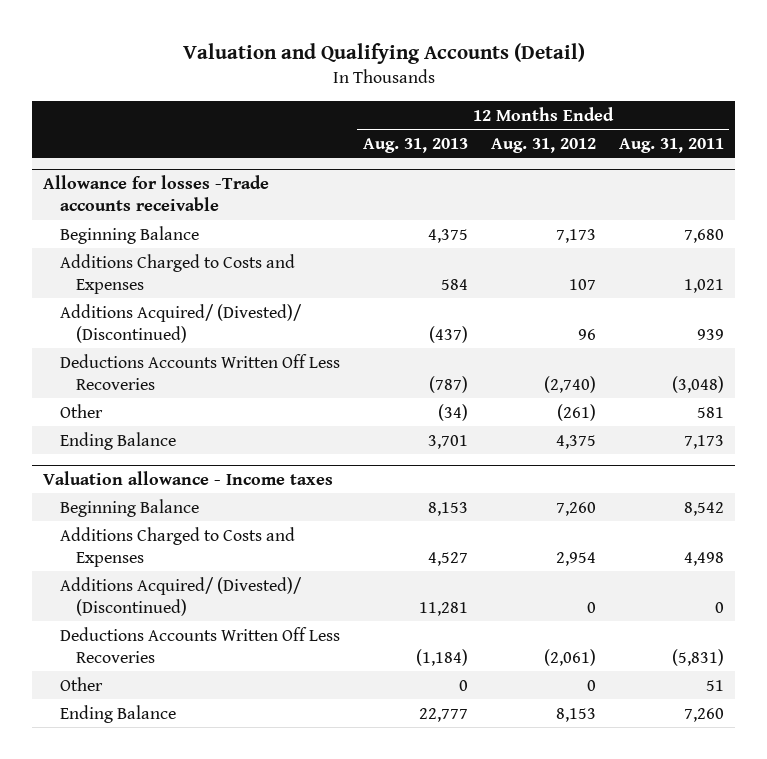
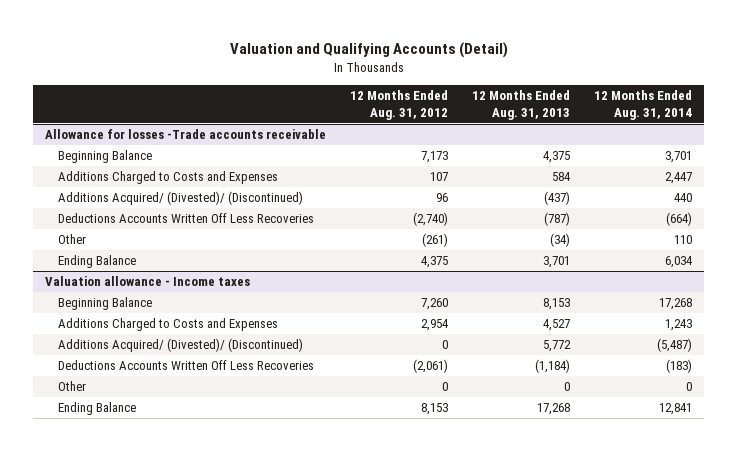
[618,137,724,153] Aug. 31, 2011 -> none
none -> [594,89,693,120] 12 Months Ended Aug. 31, 2014
[418,601,468,616] 11,281 -> [543,340,572,353] 5,772
[418,707,468,722] 22,777 -> [537,403,571,416] 17,268

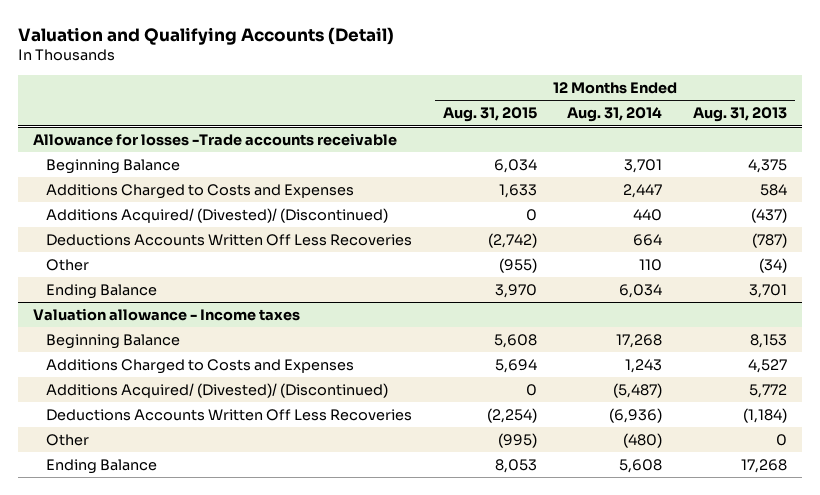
[350,89,449,120] 12 Months Ended Aug. 31, 2012 -> none
none -> [442,107,537,123] Aug. 31, 2015
[666,212,693,227] (664) -> [633,233,663,246] 664
[666,359,693,374] (183) -> [609,407,663,423] (6,936)
[686,382,693,392] 0 -> [623,432,663,448] (480)
[659,403,693,416] 12,841 -> [619,458,663,473] 5,608

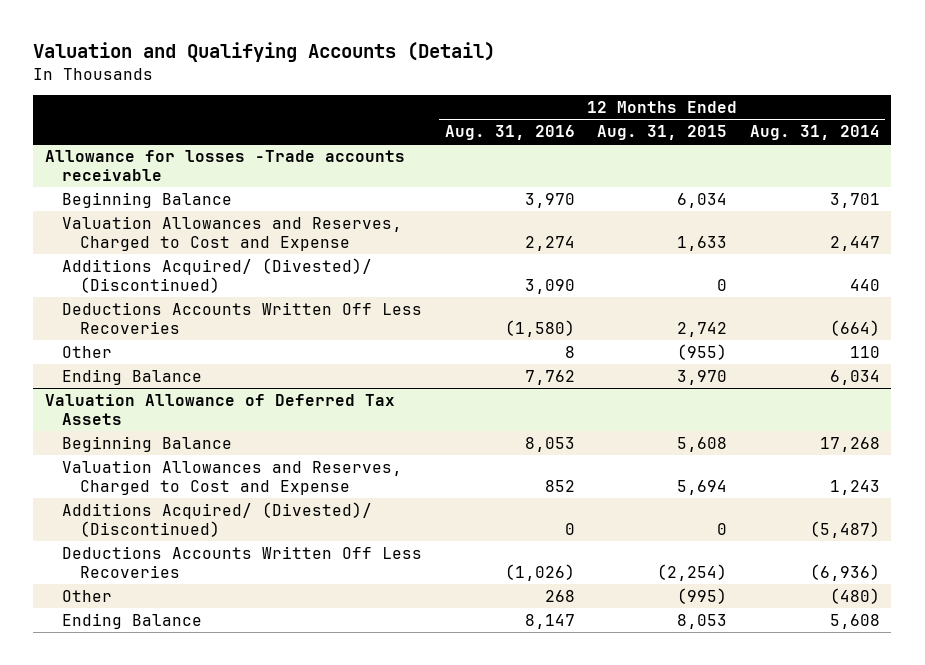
[693,107,788,123] Aug. 31, 2013 -> none
none -> [444,125,575,141] Aug. 31, 2016
[46,183,355,199] Additions Charged to Costs and Expenses -> [62,215,403,251] Valuation Allowances and Reserves, Charged to Cost and Expense
[487,232,537,248] (2,742) -> [677,321,728,337] 2,742
[633,233,663,246] 664 -> [829,319,880,336] (664)
[33,307,301,321] Valuation allowance - Income taxes -> [44,393,395,425] Valuation Allowance of Deferred Tax Assets
[46,358,355,374] Additions Charged to Costs and Expenses -> [62,459,403,495] Valuation Allowances and Reserves, Charged to Cost and Expense

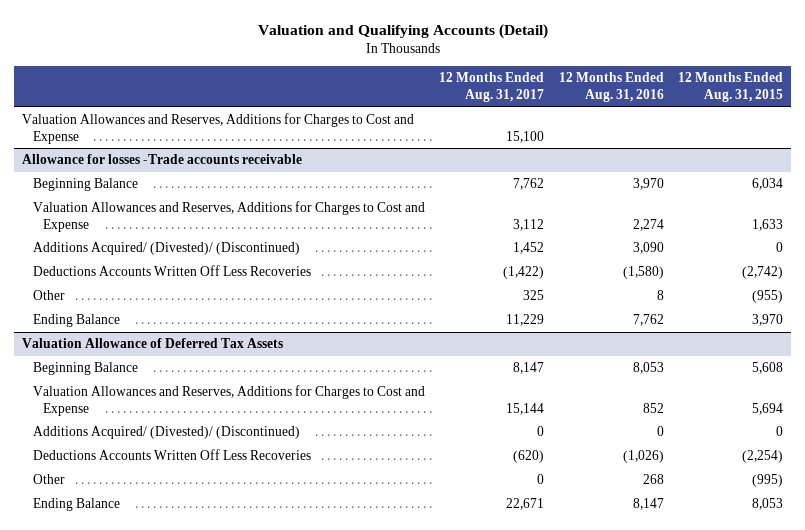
[749,125,880,141] Aug. 31, 2014 -> none
none -> [439,72,545,103] 12 Months Ended Aug. 31, 2017
none -> [21,113,414,144] Valuation Allowances and Reserves, Additions for Charges to Cost and Expense
[62,215,403,251] Valuation Allowances and Reserves, Charged to Cost and Expense -> [32,201,425,232] Valuation Allowances and Reserves, Additions for Charges to Cost and Expense
[677,321,728,337] 2,742 -> [742,266,784,280] (2,742)
[62,459,403,495] Valuation Allowances and Reserves, Charged to Cost and Expense -> [32,385,425,416] Valuation Allowances and Reserves, Additions for Charges to Cost and Expense

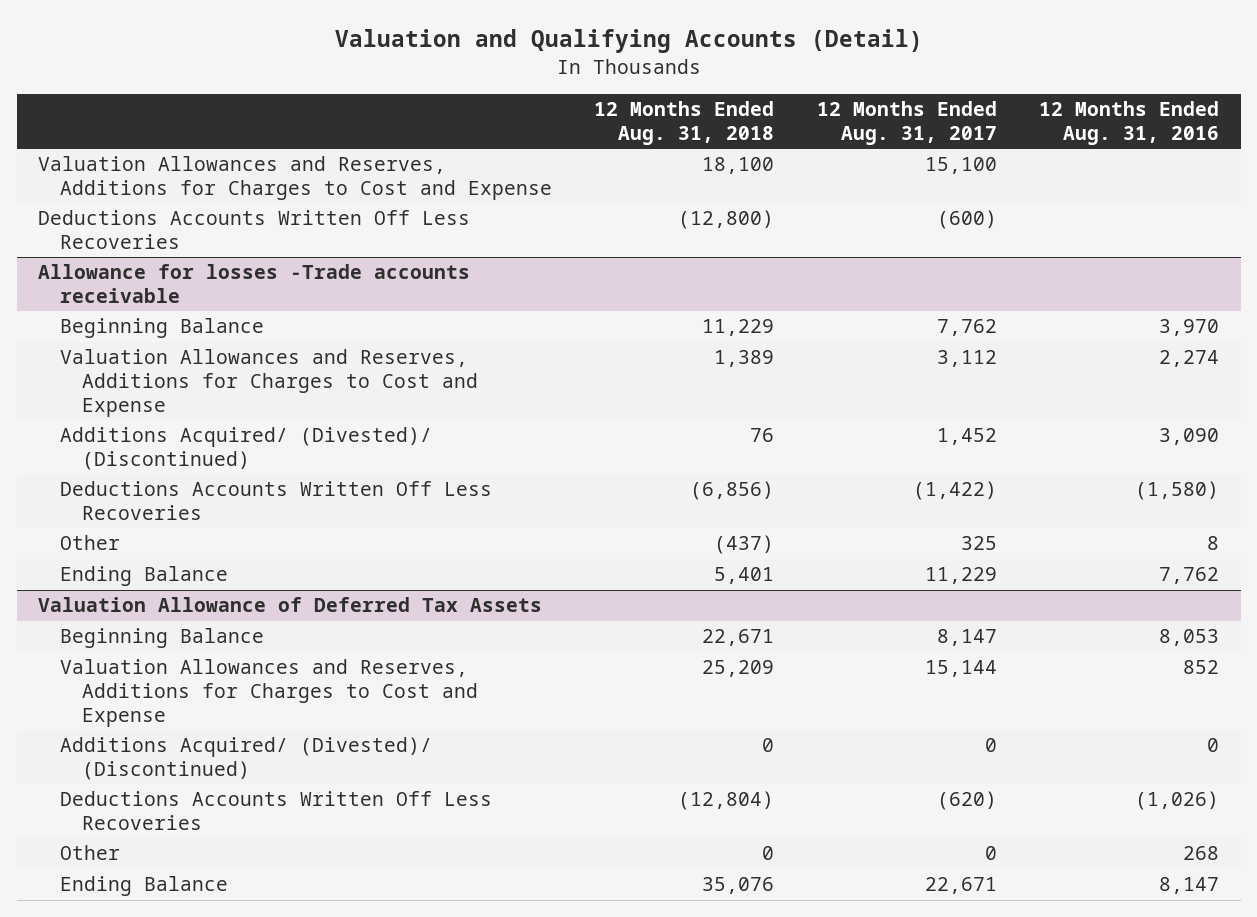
[678,72,784,103] 12 Months Ended Aug. 31, 2015 -> none
none -> [594,101,775,145] 12 Months Ended Aug. 31, 2018
none -> [38,210,471,250] Deductions Accounts Written Off Less Recoveries

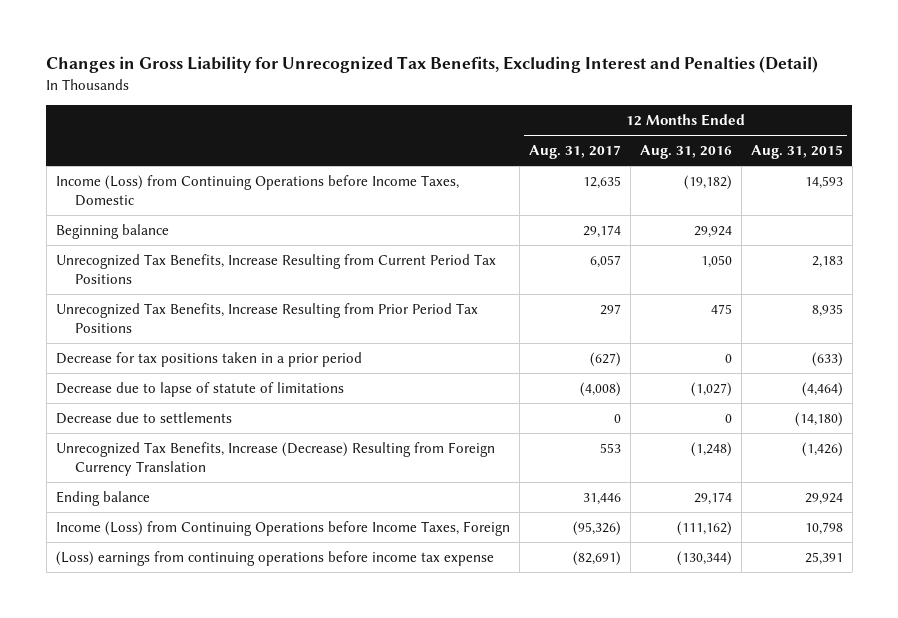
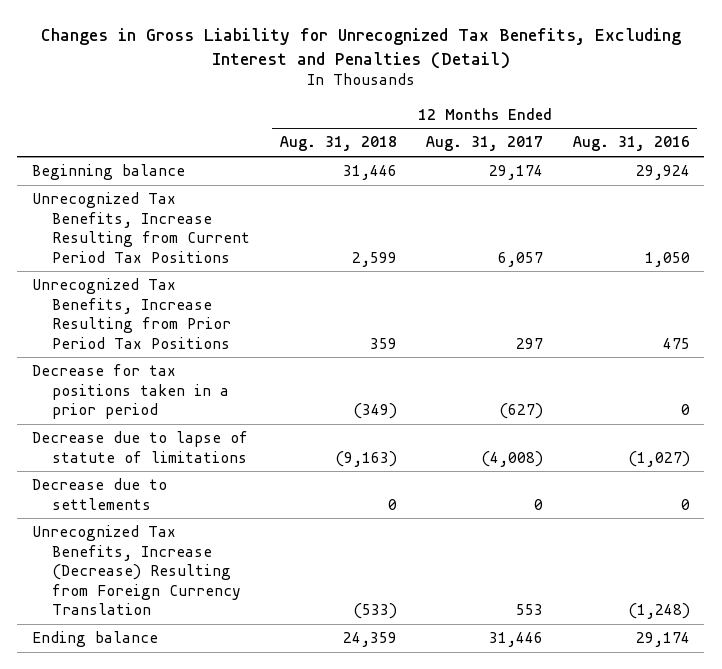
[750,145,843,160] Aug. 31, 2015 -> none
none -> [279,136,397,152] Aug. 31, 2018
[55,175,459,206] Income (Loss) from Continuing Operations before Income Taxes, Domestic -> none
[55,521,510,537] Income (Loss) from Continuing Operations before Income Taxes, Foreign -> none
[55,551,494,567] (Loss) earnings from continuing operations before income tax expense -> none

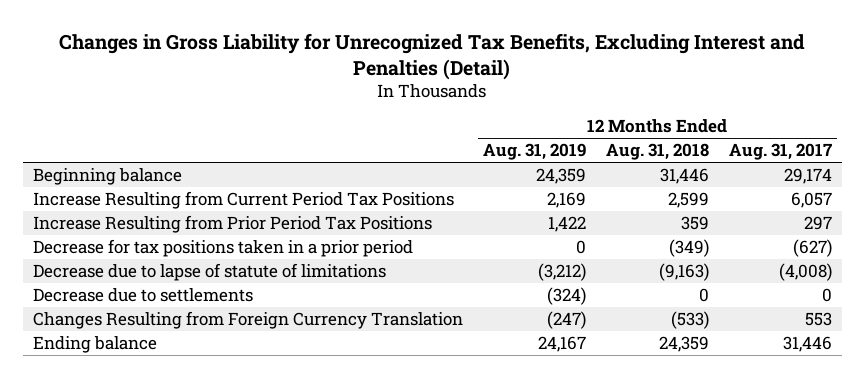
[572,136,690,152] Aug. 31, 2016 -> none
none -> [482,143,586,161] Aug. 31, 2019
[31,192,251,263] Unrecognized Tax Benefits, Increase Resulting from Current Period Tax Positions -> [32,191,454,210] Increase Resulting from Current Period Tax Positions
[31,278,232,349] Unrecognized Tax Benefits, Increase Resulting from Prior Period Tax Positions -> [32,215,432,234] Increase Resulting from Prior Period Tax Positions
[31,525,242,616] Unrecognized Tax Benefits, Increase (Decrease) Resulting from Foreign Currency Translation -> [32,311,463,330] Changes Resulting from Foreign Currency Translation

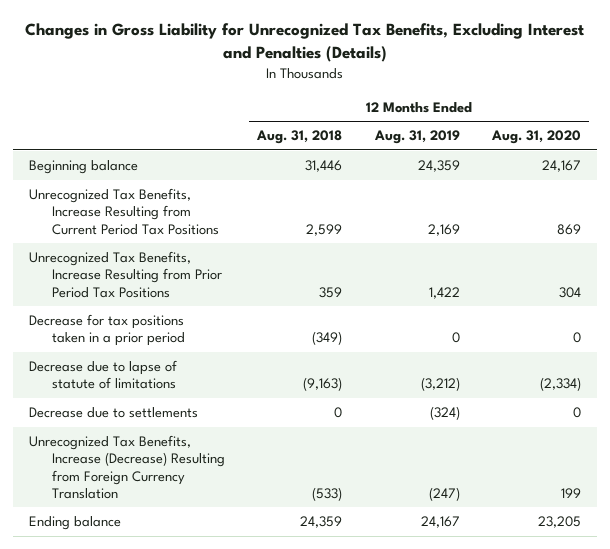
[59,32,806,80] Changes in Gross Liability for Unrecognized Tax Benefits, Excluding Interest and Penalties (Detail) -> [24,23,584,63] Changes in Gross Liability for Unrecognized Tax Benefits, Excluding Interest and Penalties (Details)
[728,143,832,161] Aug. 31, 2017 -> none
none -> [491,130,582,145] Aug. 31, 2020
[32,191,454,210] Increase Resulting from Current Period Tax Positions -> [28,188,219,235] Unrecognized Tax Benefits, Increase Resulting from Current Period Tax Positions
[32,215,432,234] Increase Resulting from Prior Period Tax Positions -> [28,251,222,298] Unrecognized Tax Benefits, Increase Resulting from Prior Period Tax Positions
[32,311,463,330] Changes Resulting from Foreign Currency Translation -> [28,435,225,499] Unrecognized Tax Benefits, Increase (Decrease) Resulting from Foreign Currency Translation

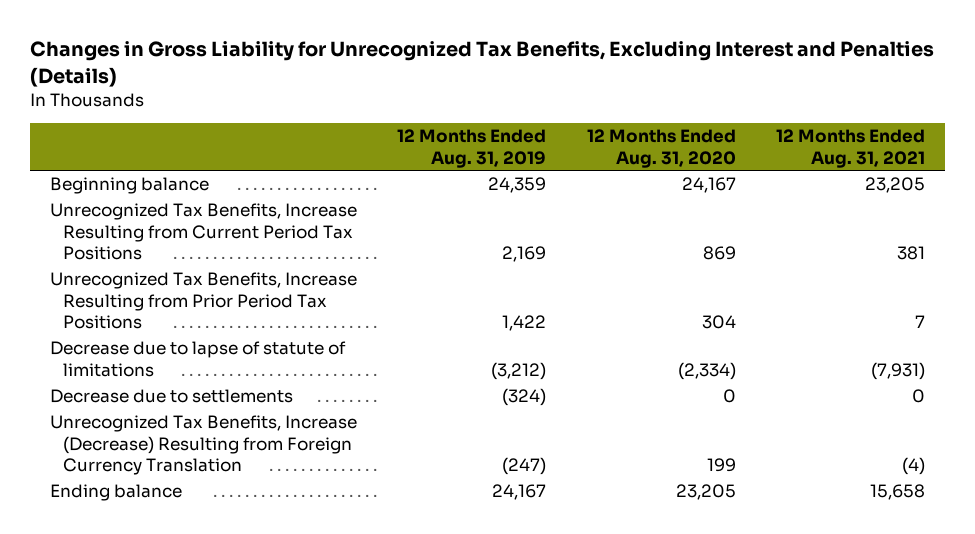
[256,130,343,145] Aug. 31, 2018 -> none
none -> [775,129,925,168] 12 Months Ended Aug. 31, 2021
[28,314,185,347] Decrease for tax positions taken in a prior period -> none

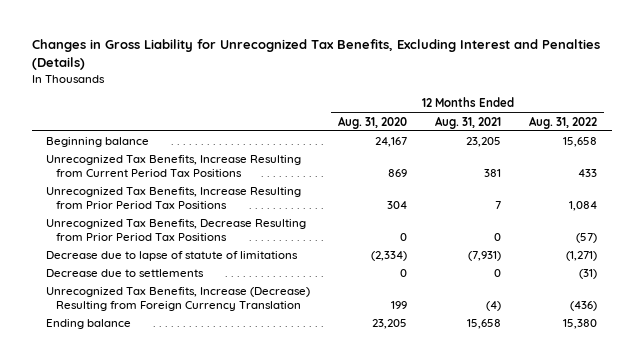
[397,129,547,168] 12 Months Ended Aug. 31, 2019 -> none
none -> [529,115,598,129] Aug. 31, 2022
none -> [45,219,306,242] Unrecognized Tax Benefits, Decrease Resulting from Prior Period Tax Positions

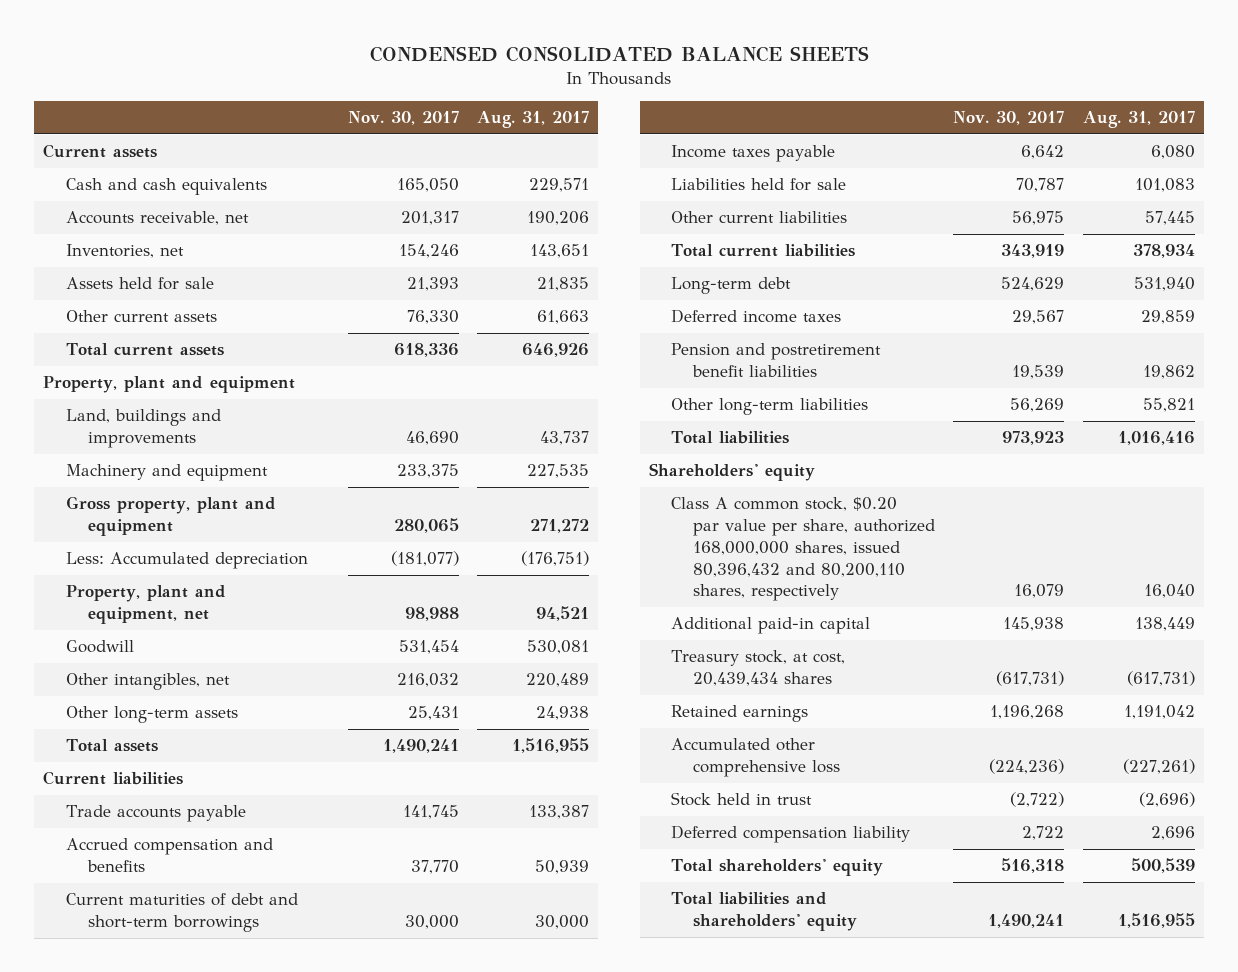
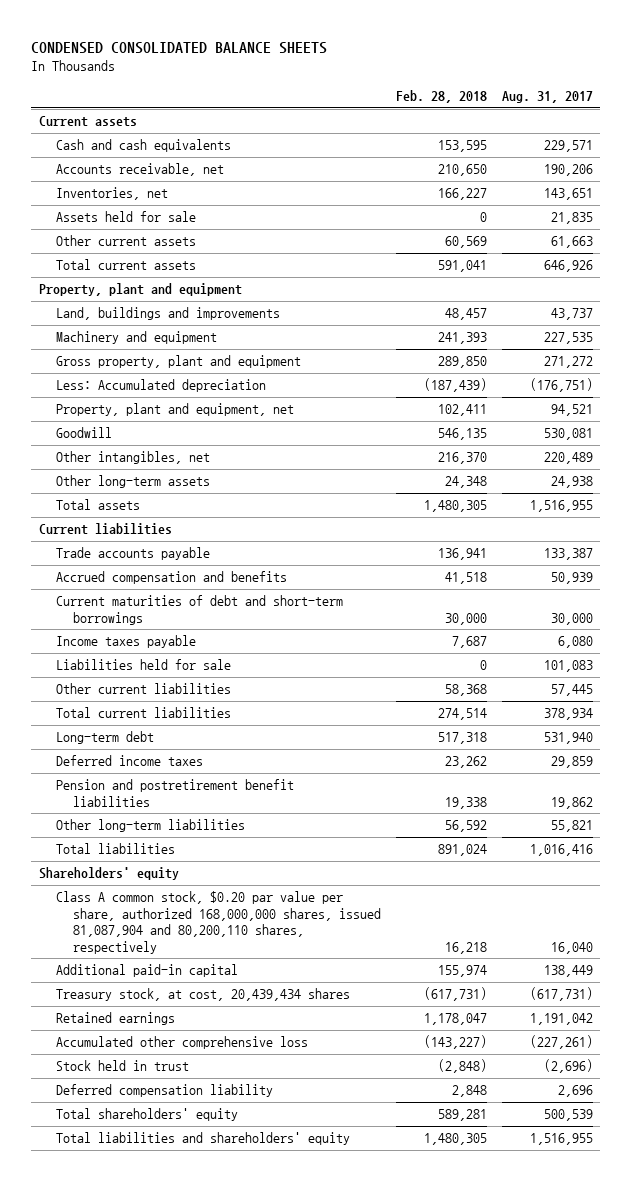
[347,110,459,125] Nov. 30, 2017 -> none
none -> [395,90,487,104] Feb. 28, 2018
[671,497,936,602] Class A common stock, $0.20 par value per share, authorized 168,000,000 shares, issued 80,396,432 and 80,200,110 shares, respectively -> [55,891,382,954] Class A common stock, $0.20 par value per share, authorized 168,000,000 shares, issued 81,087,904 and 80,200,110 shares, respectively

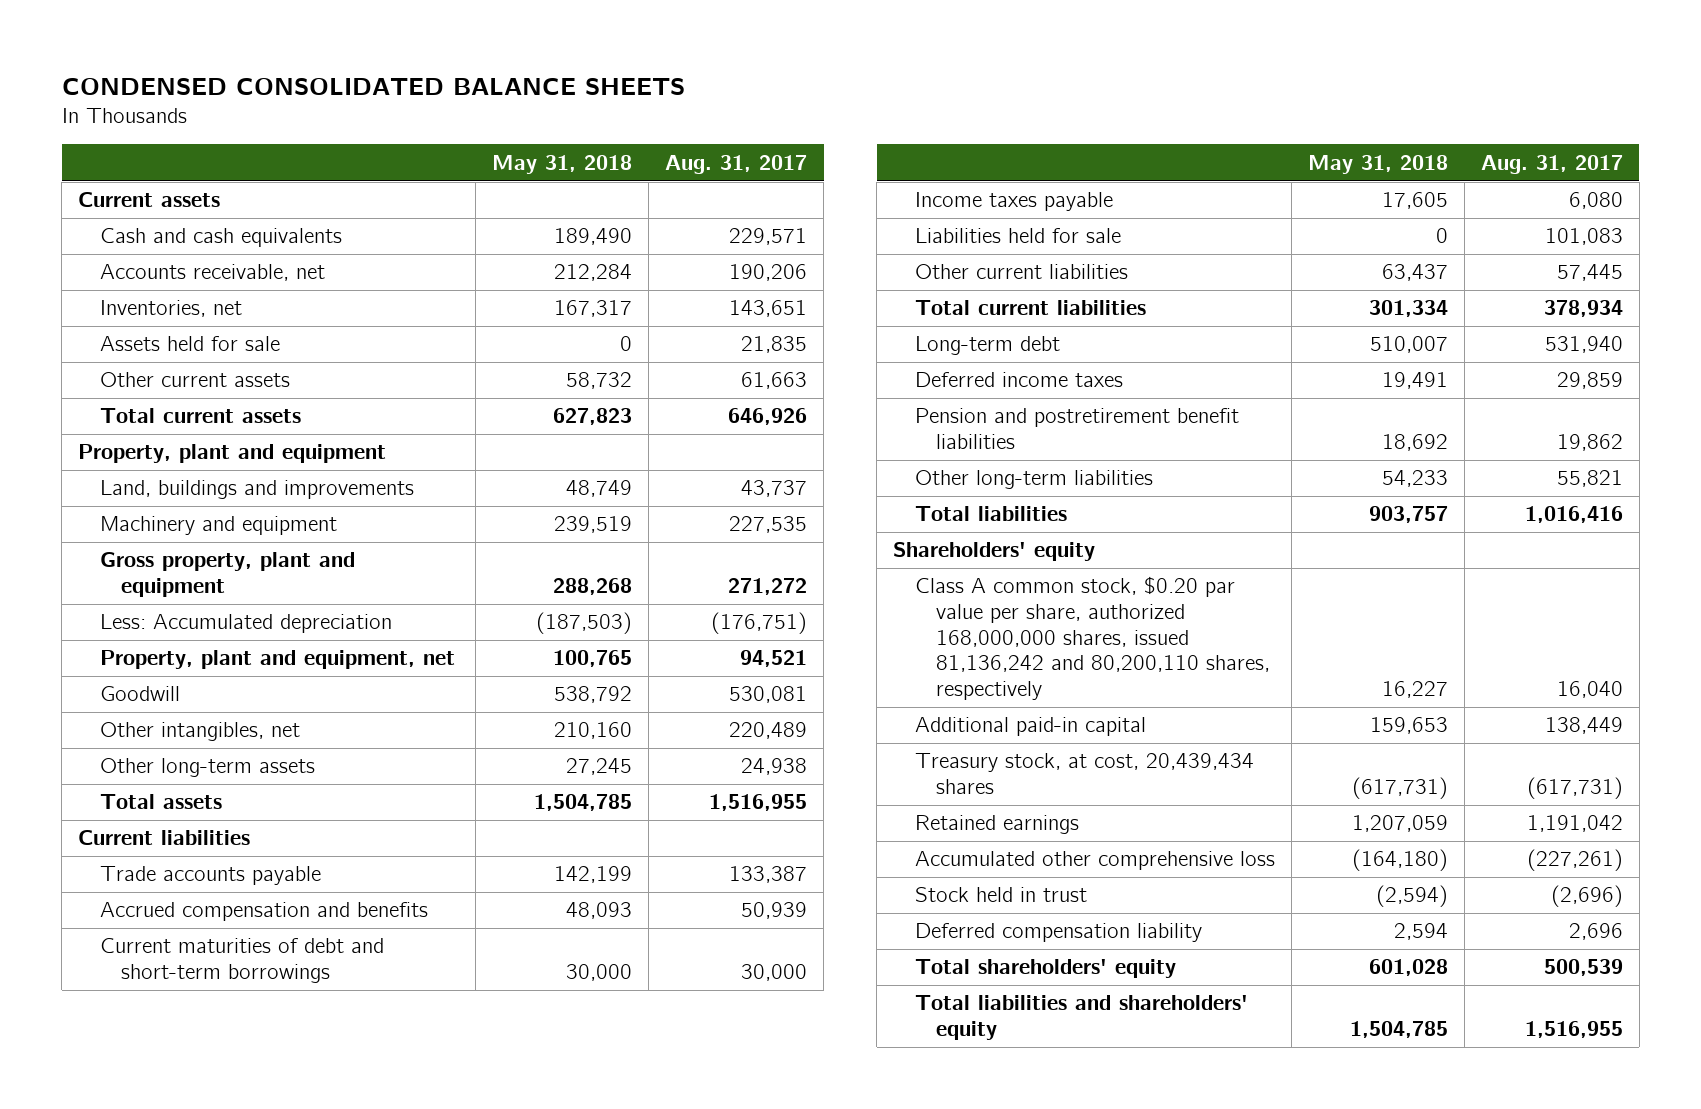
[395,90,487,104] Feb. 28, 2018 -> none
none -> [492,154,633,174] May 31, 2018
[55,891,382,954] Class A common stock, $0.20 par value per share, authorized 168,000,000 shares, issued 81,087,904 and 80,200,110 shares, respectively -> [914,576,1271,700] Class A common stock, $0.20 par value per share, authorized 168,000,000 shares, issued 81,136,242 and 80,200,110 shares, respectively

